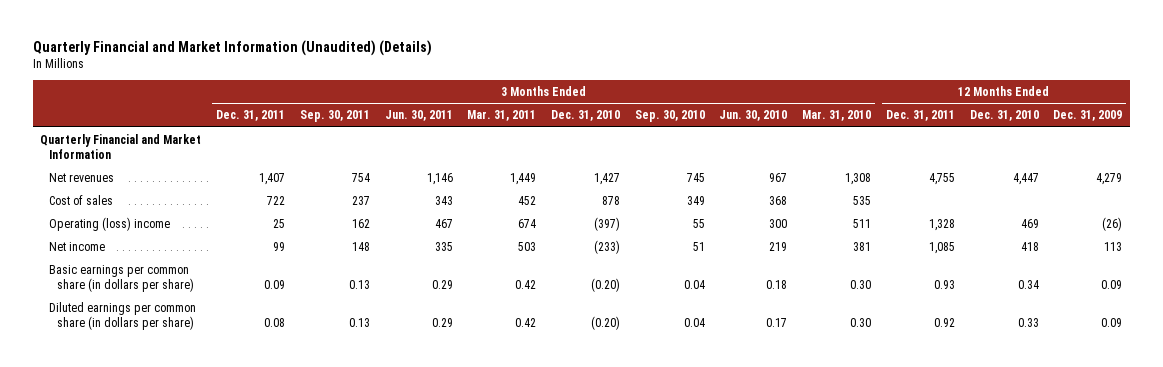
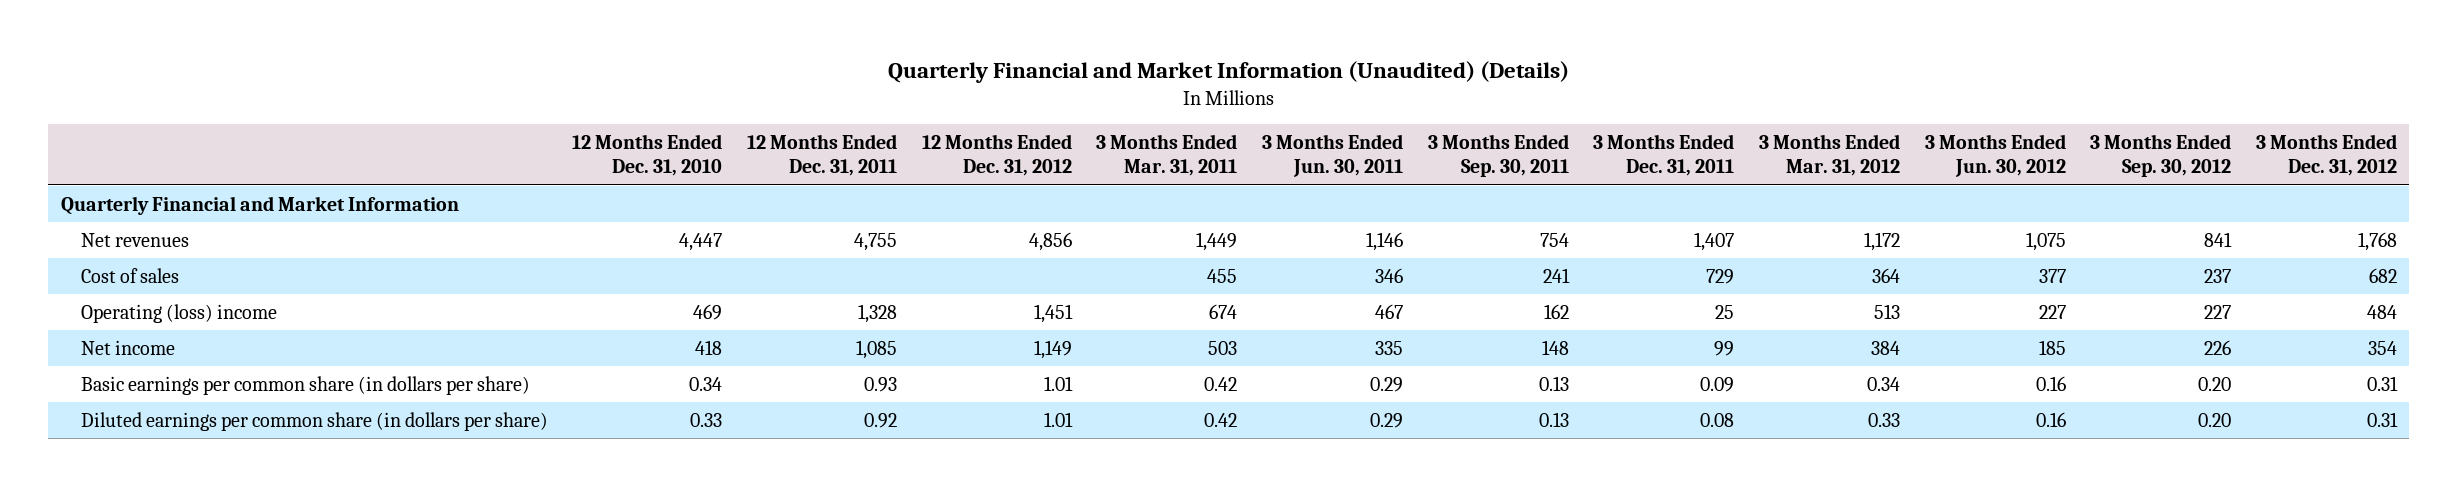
[550,110,620,122] Dec. 31, 2010 -> none
[634,110,705,123] Sep. 30, 2010 -> none
[719,110,788,122] Jun. 30, 2010 -> none
[802,110,872,122] Mar. 31, 2010 -> none
[1053,110,1123,122] Dec. 31, 2009 -> none
none -> [921,133,1072,177] 12 Months Ended Dec. 31, 2012
none -> [1758,133,1900,177] 3 Months Ended Mar. 31, 2012
none -> [1924,133,2066,178] 3 Months Ended Jun. 30, 2012
none -> [2090,133,2232,178] 3 Months Ended Sep. 30, 2012
none -> [2255,133,2397,177] 3 Months Ended Dec. 31, 2012
[267,195,286,205] 722 -> [1706,268,1735,284] 729
[351,195,370,205] 237 -> [1542,267,1570,283] 241
[434,195,453,205] 343 -> [1375,267,1404,283] 346
[518,195,537,205] 452 -> [1207,268,1238,283] 455

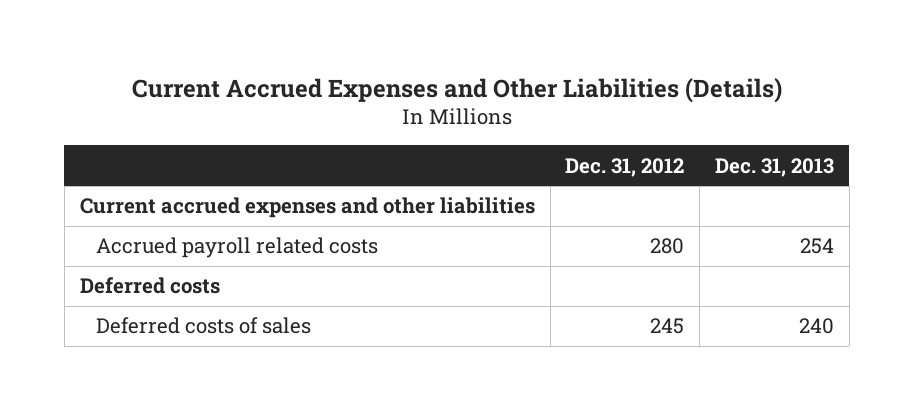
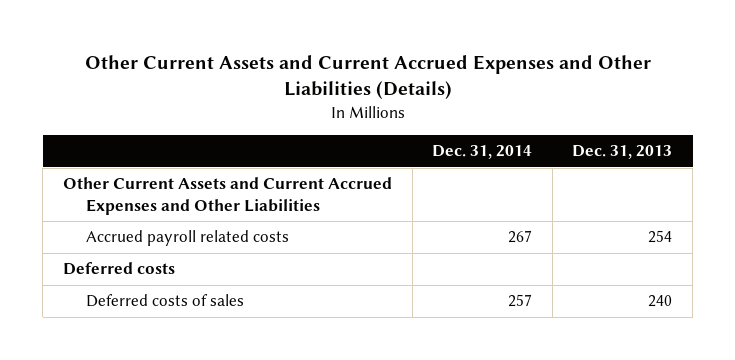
[131,77,782,103] Current Accrued Expenses and Other Liabilities (Details) -> [84,54,651,100] Other Current Assets and Current Accrued Expenses and Other Liabilities (Details)
[565,157,685,177] Dec. 31, 2012 -> none
none -> [432,144,533,159] Dec. 31, 2014
[79,197,535,219] Current accrued expenses and other liabilities -> [62,177,392,215] Other Current Assets and Current Accrued Expenses and Other Liabilities

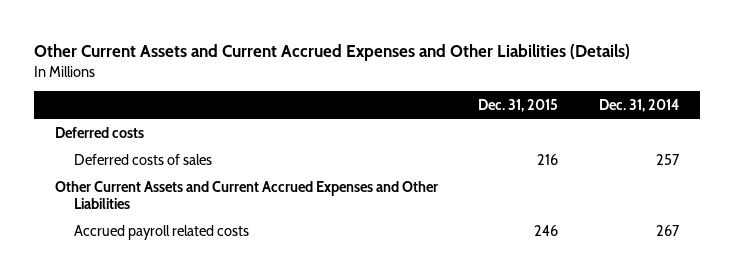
[572,144,673,159] Dec. 31, 2013 -> none
none -> [478,98,559,112] Dec. 31, 2015
[62,177,392,215] Other Current Assets and Current Accrued Expenses and Other Liabilities -> [54,180,438,209] Other Current Assets and Current Accrued Expenses and Other Liabilities
[85,230,289,247] Accrued payroll related costs -> [74,224,250,240] Accrued payroll related costs

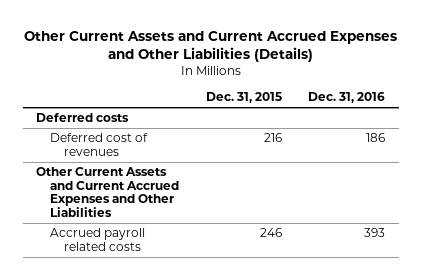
[599,98,680,112] Dec. 31, 2014 -> none
none -> [308,92,386,104] Dec. 31, 2016
[74,153,213,165] Deferred costs of sales -> [49,133,148,156] Deferred cost of revenues

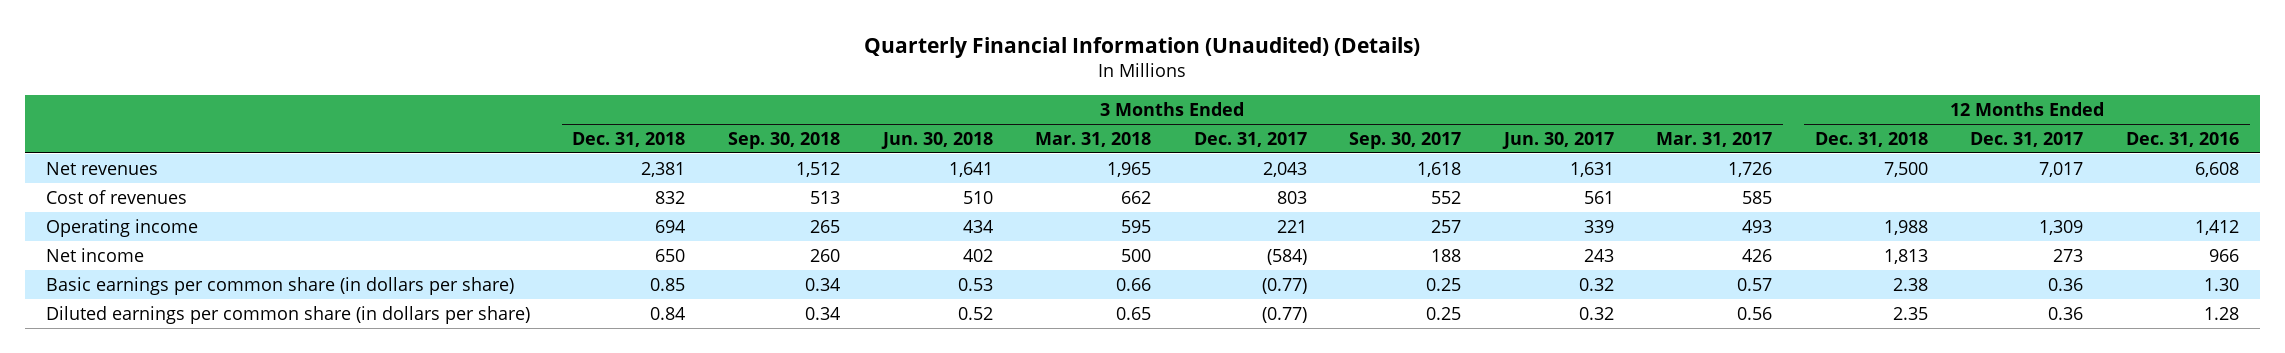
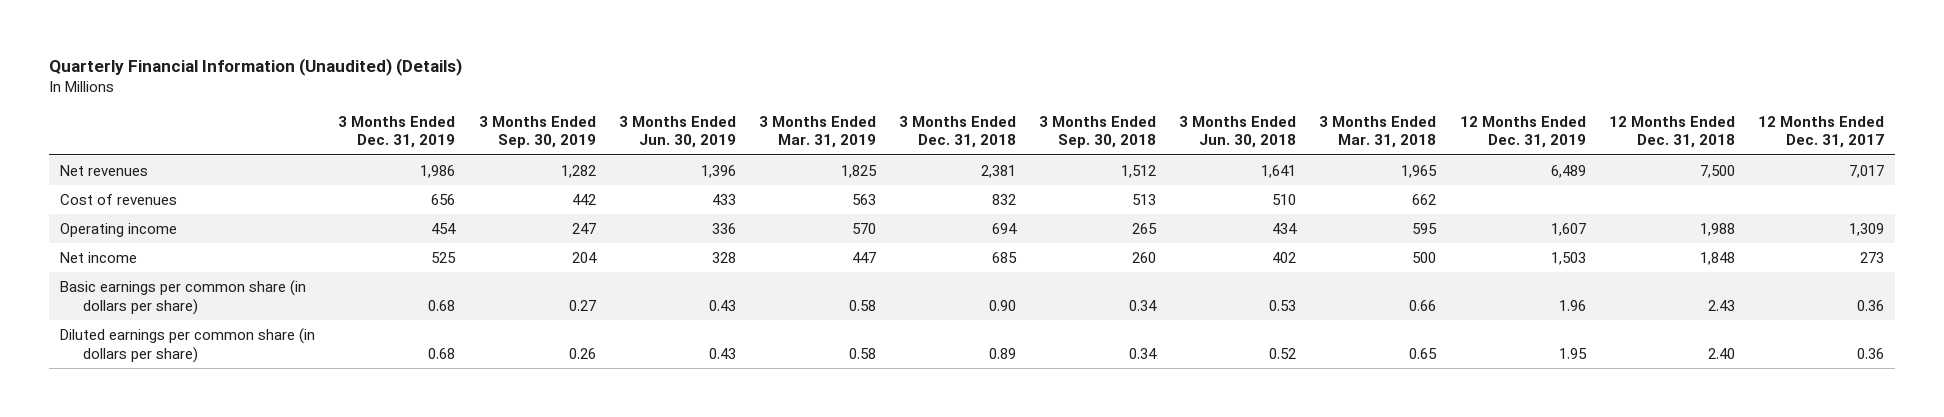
[1193,131,1307,147] Dec. 31, 2017 -> none
[1349,131,1462,149] Sep. 30, 2017 -> none
[1501,131,1614,149] Jun. 30, 2017 -> none
[1656,131,1773,147] Mar. 31, 2017 -> none
[2125,131,2239,147] Dec. 31, 2016 -> none
none -> [338,115,456,149] 3 Months Ended Dec. 31, 2019
none -> [478,115,596,149] 3 Months Ended Sep. 30, 2019
none -> [618,115,736,149] 3 Months Ended Jun. 30, 2019
none -> [758,115,876,149] 3 Months Ended Mar. 31, 2019
none -> [1459,115,1586,149] 12 Months Ended Dec. 31, 2019
[655,248,686,262] 650 -> [991,251,1017,263] 685
[1883,248,1928,264] 1,813 -> [1699,251,1735,265] 1,848
[650,277,686,291] 0.85 -> [988,299,1016,311] 0.90
[1892,277,1928,291] 2.38 -> [1707,299,1735,311] 2.43
[650,306,686,320] 0.84 -> [988,347,1016,359] 0.89
[1892,306,1928,320] 2.35 -> [1707,347,1735,359] 2.40

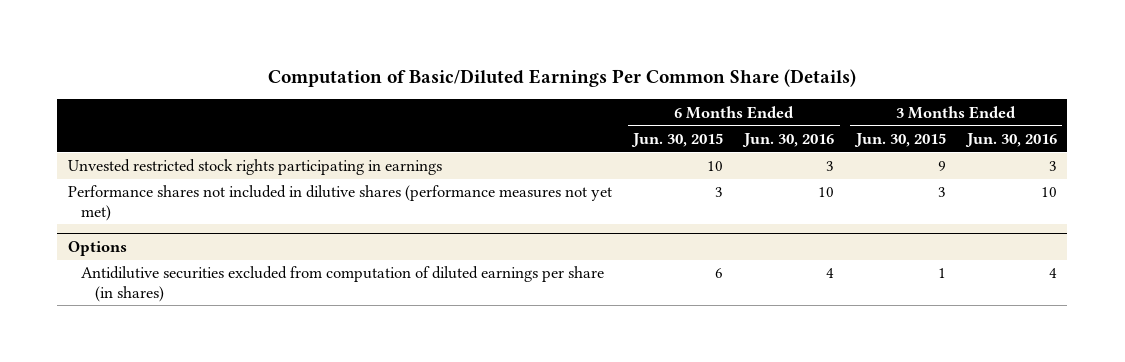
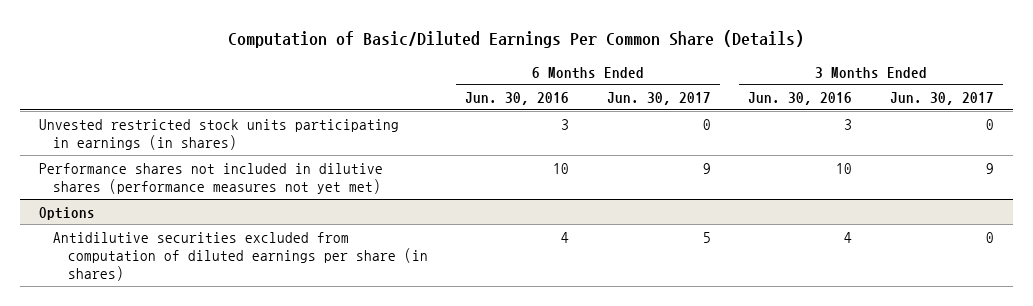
[631,133,724,148] Jun. 30, 2015 -> none
[853,133,946,148] Jun. 30, 2015 -> none
none -> [606,92,711,106] Jun. 30, 2017
none -> [889,92,994,106] Jun. 30, 2017
[68,159,443,176] Unvested restricted stock rights participating in earnings -> [38,118,399,150] Unvested restricted stock units participating in earnings (in shares)

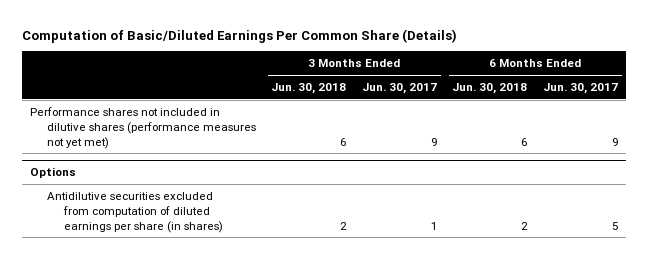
[465,92,570,106] Jun. 30, 2016 -> none
[748,92,853,106] Jun. 30, 2016 -> none
none -> [271,82,347,94] Jun. 30, 2018
none -> [452,82,528,94] Jun. 30, 2018
[38,118,399,150] Unvested restricted stock units participating in earnings (in shares) -> none
[985,231,994,243] 0 -> [430,221,437,230] 1

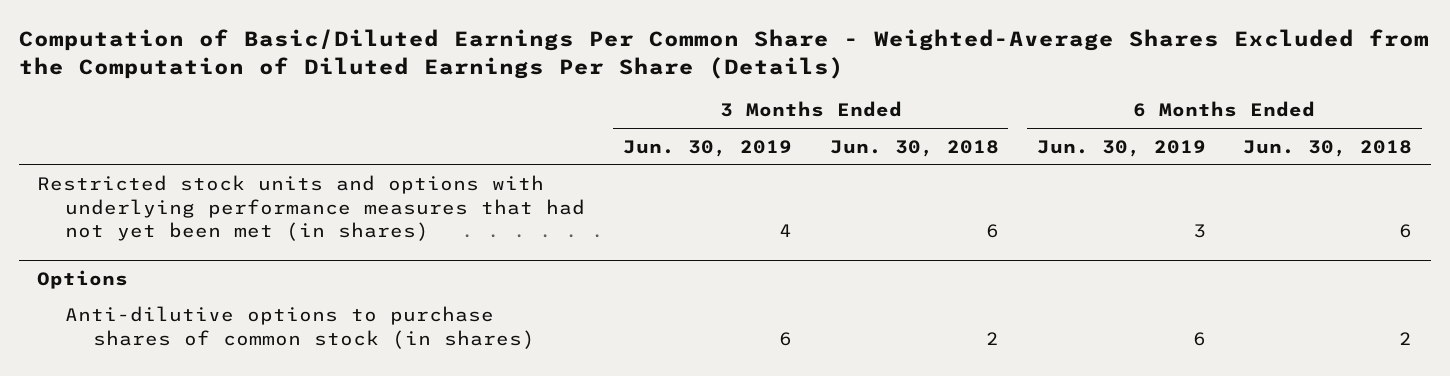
[22,28,458,43] Computation of Basic/Diluted Earnings Per Common Share (Details) -> [18,29,1429,79] Computation of Basic/Diluted Earnings Per Common Share - Weighted-Average Shares Excluded from the Computation of Diluted Earnings Per Share (Details)
[361,82,437,94] Jun. 30, 2017 -> none
[543,82,619,94] Jun. 30, 2017 -> none
none -> [622,139,792,157] Jun. 30, 2019
none -> [1036,139,1206,157] Jun. 30, 2019
[29,106,256,149] Performance shares not included in dilutive shares (performance measures not yet met) -> [37,175,586,241] Restricted stock units and options with underlying performance measures that had not yet been met (in shares)
[46,191,223,233] Antidilutive securities excluded from computation of diluted earnings per share (in shares) -> [65,306,535,349] Anti-dilutive options to purchase shares of common stock (in shares)

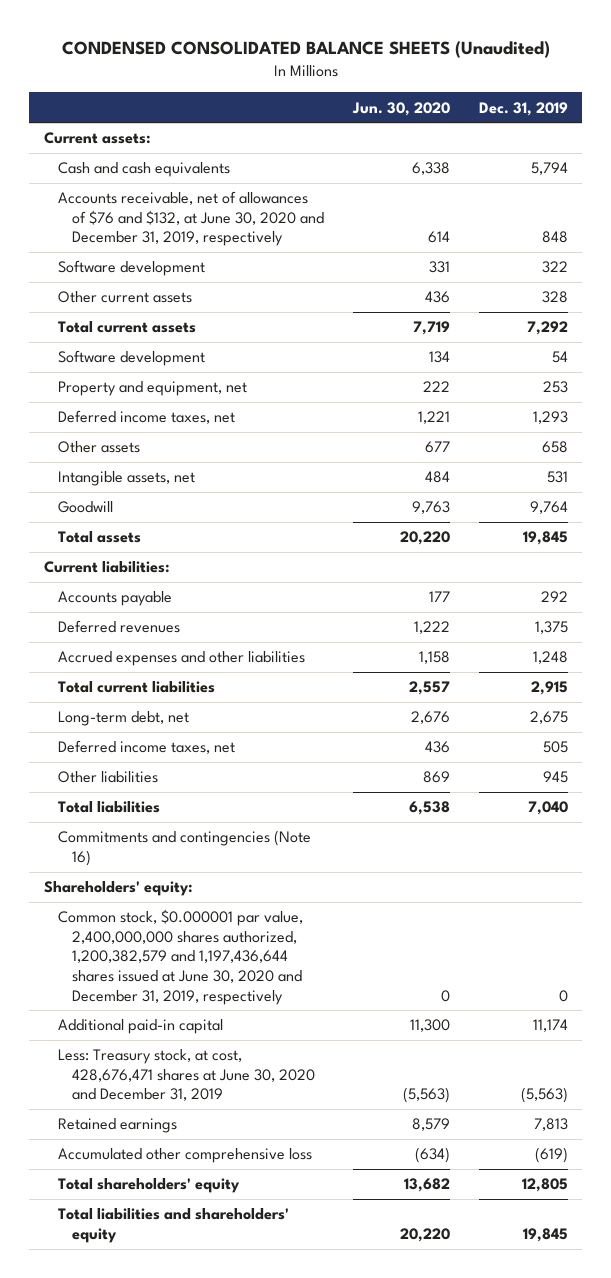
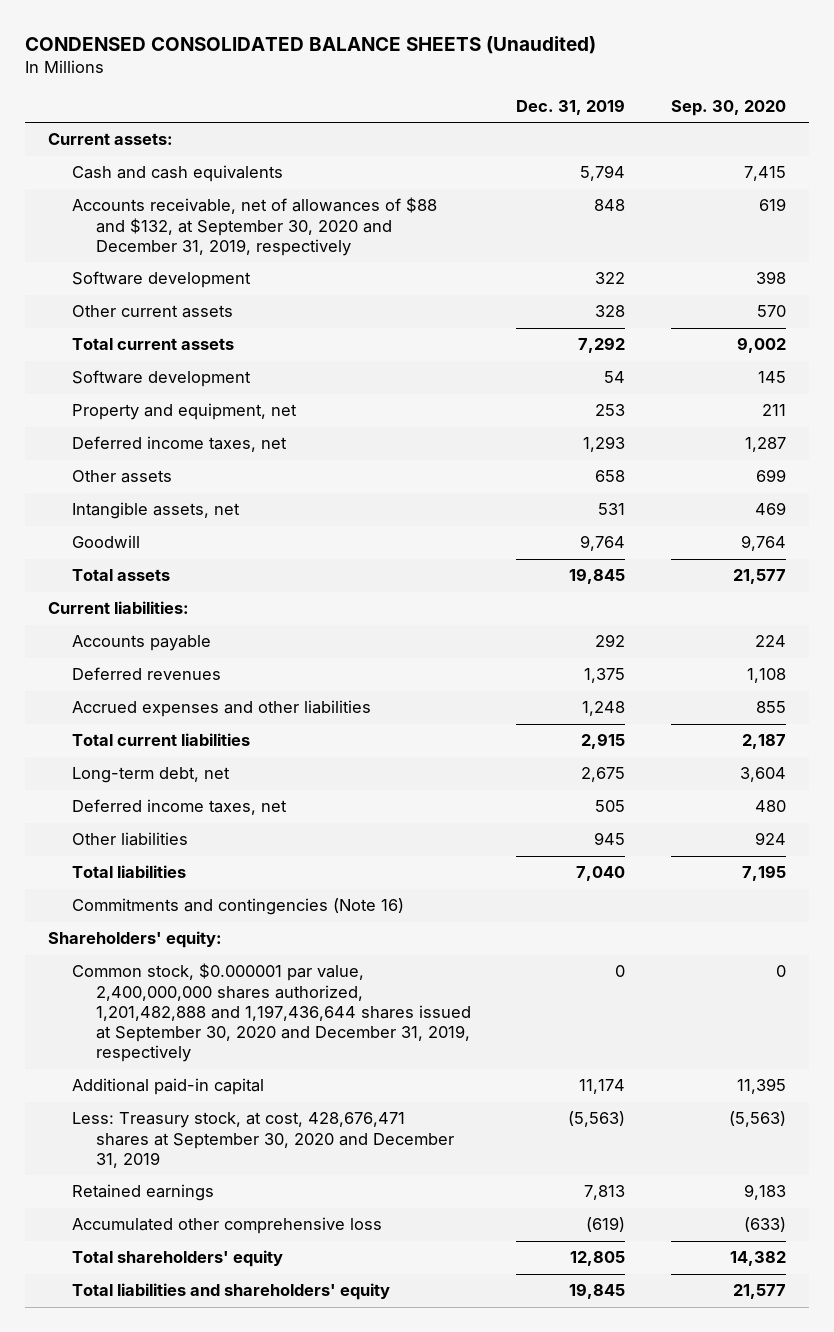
[351,101,450,116] Jun. 30, 2020 -> none
none -> [670,99,786,116] Sep. 30, 2020
[57,191,324,247] Accounts receivable, net of allowances of $76 and $132, at June 30, 2020 and December 31, 2019, respectively -> [71,197,437,256] Accounts receivable, net of allowances of $88 and $132, at September 30, 2020 and December 31, 2019, respectively
[57,909,303,1005] Common stock, $0.000001 par value, 2,400,000,000 shares authorized, 1,200,382,579 and 1,197,436,644 shares issued at June 30, 2020 and December 31, 2019, respectively -> [71,963,471,1063] Common stock, $0.000001 par value, 2,400,000,000 shares authorized, 1,201,482,888 and 1,197,436,644 shares issued at September 30, 2020 and December 31, 2019, respectively
[57,1049,315,1102] Less: Treasury stock, at cost, 428,676,471 shares at June 30, 2020 and December 31, 2019 -> [71,1112,454,1168] Less: Treasury stock, at cost, 428,676,471 shares at September 30, 2020 and December 31, 2019

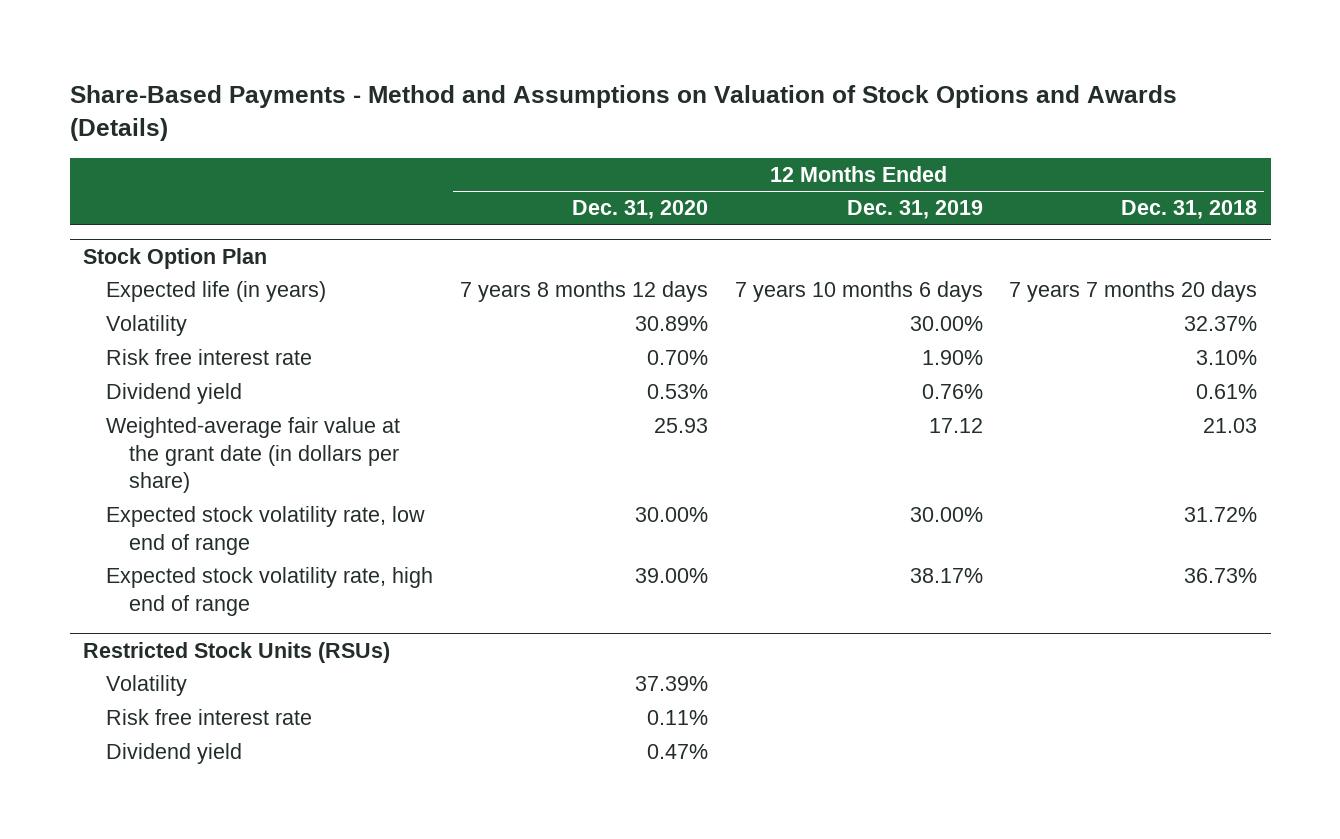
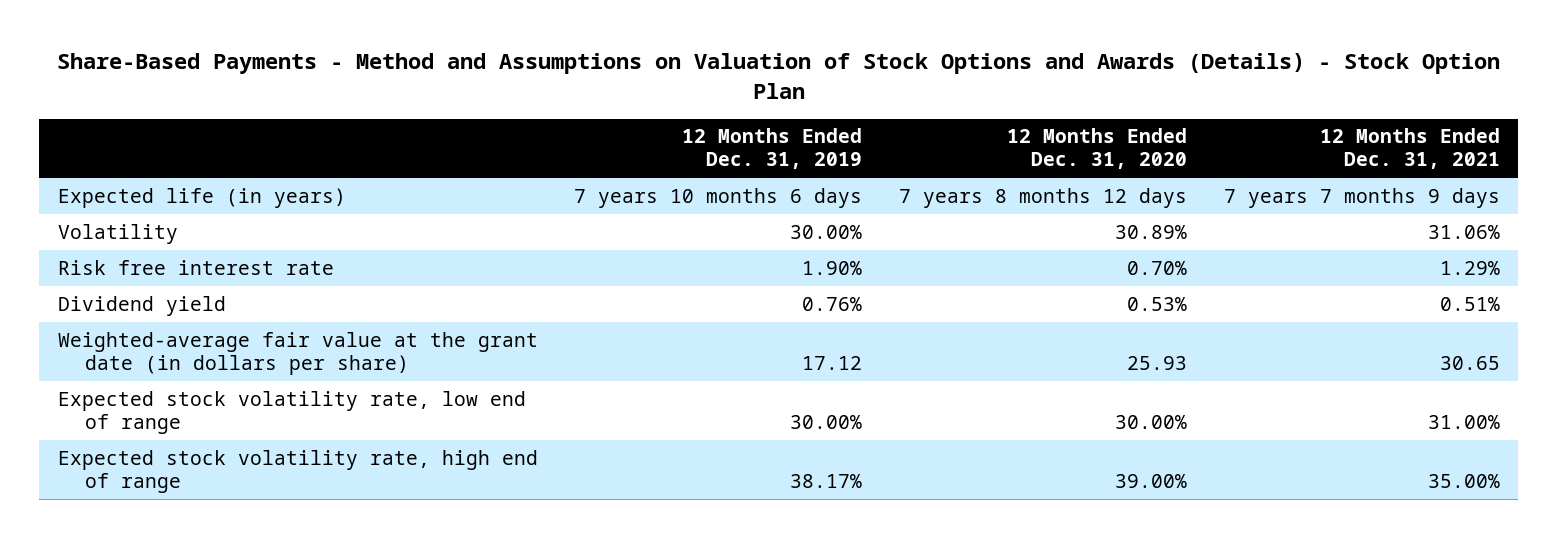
[69,84,1177,142] Share-Based Payments - Method and Assumptions on Valuation of Stock Options and Awards (Details) -> [56,53,1500,100] Share-Based Payments - Method and Assumptions on Valuation of Stock Options and Awards (Details) - Stock Option Plan
[1121,200,1258,220] Dec. 31, 2018 -> none
none -> [1319,128,1500,170] 12 Months Ended Dec. 31, 2021
[83,247,268,269] Stock Option Plan -> none
[83,641,391,663] Restricted Stock Units (RSUs) -> none
[106,675,188,697] Volatility -> none
[106,709,313,726] Risk free interest rate -> none
[106,743,243,765] Dividend yield -> none

